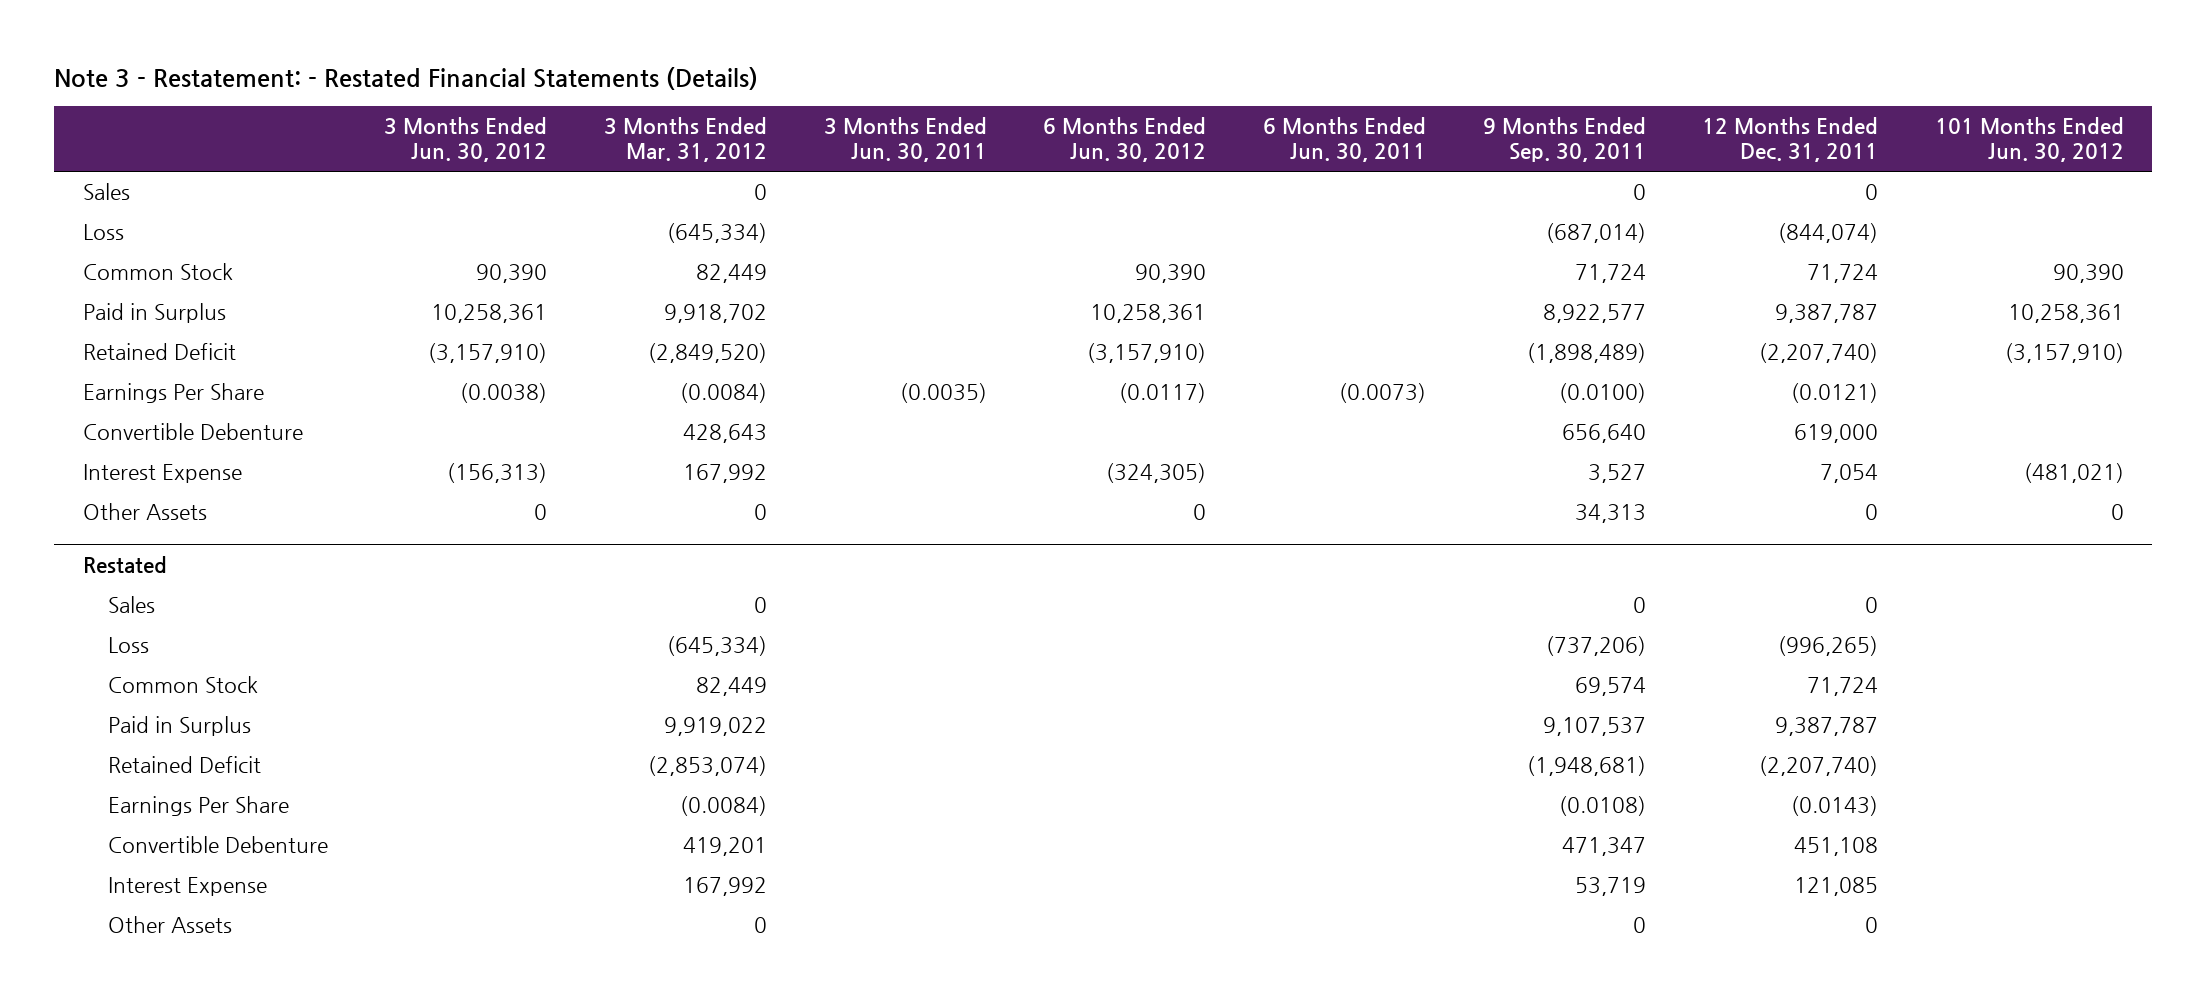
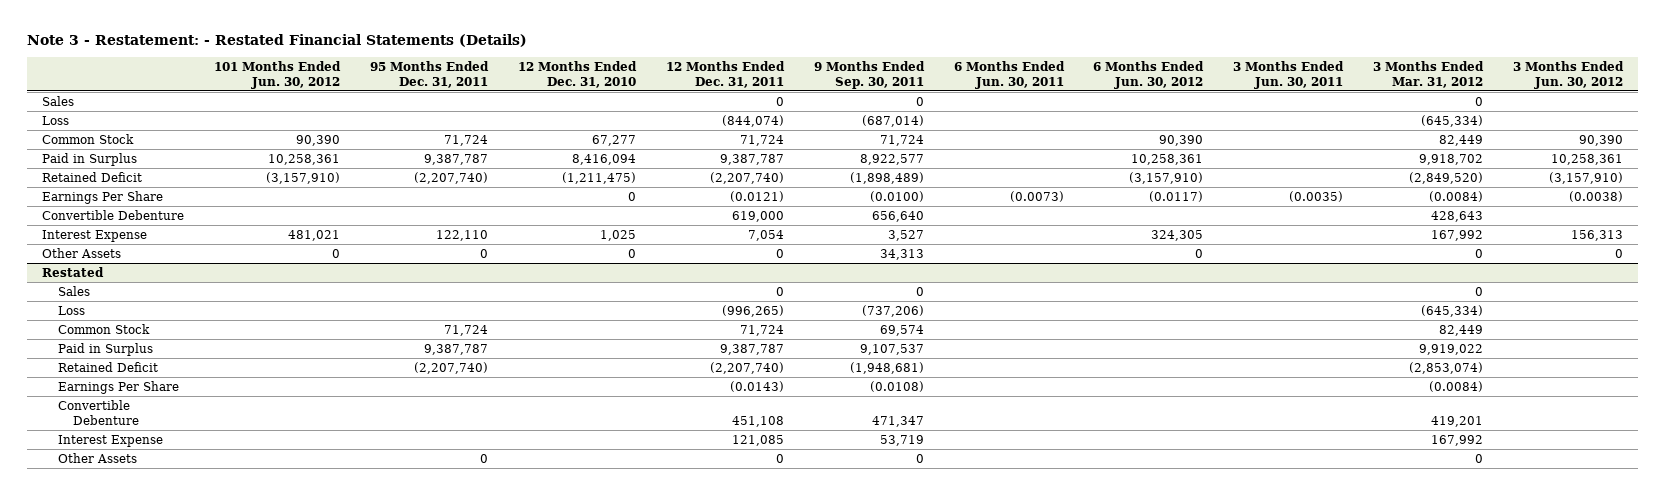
none -> [369,60,489,88] 95 Months Ended Dec. 31, 2011
none -> [517,60,637,88] 12 Months Ended Dec. 31, 2010
[447,463,548,484] (156,313) -> [1571,229,1624,241] 156,313
[1106,463,1207,484] (324,305) -> [1151,229,1204,241] 324,305
[2024,463,2125,484] (481,021) -> [288,229,341,241] 481,021

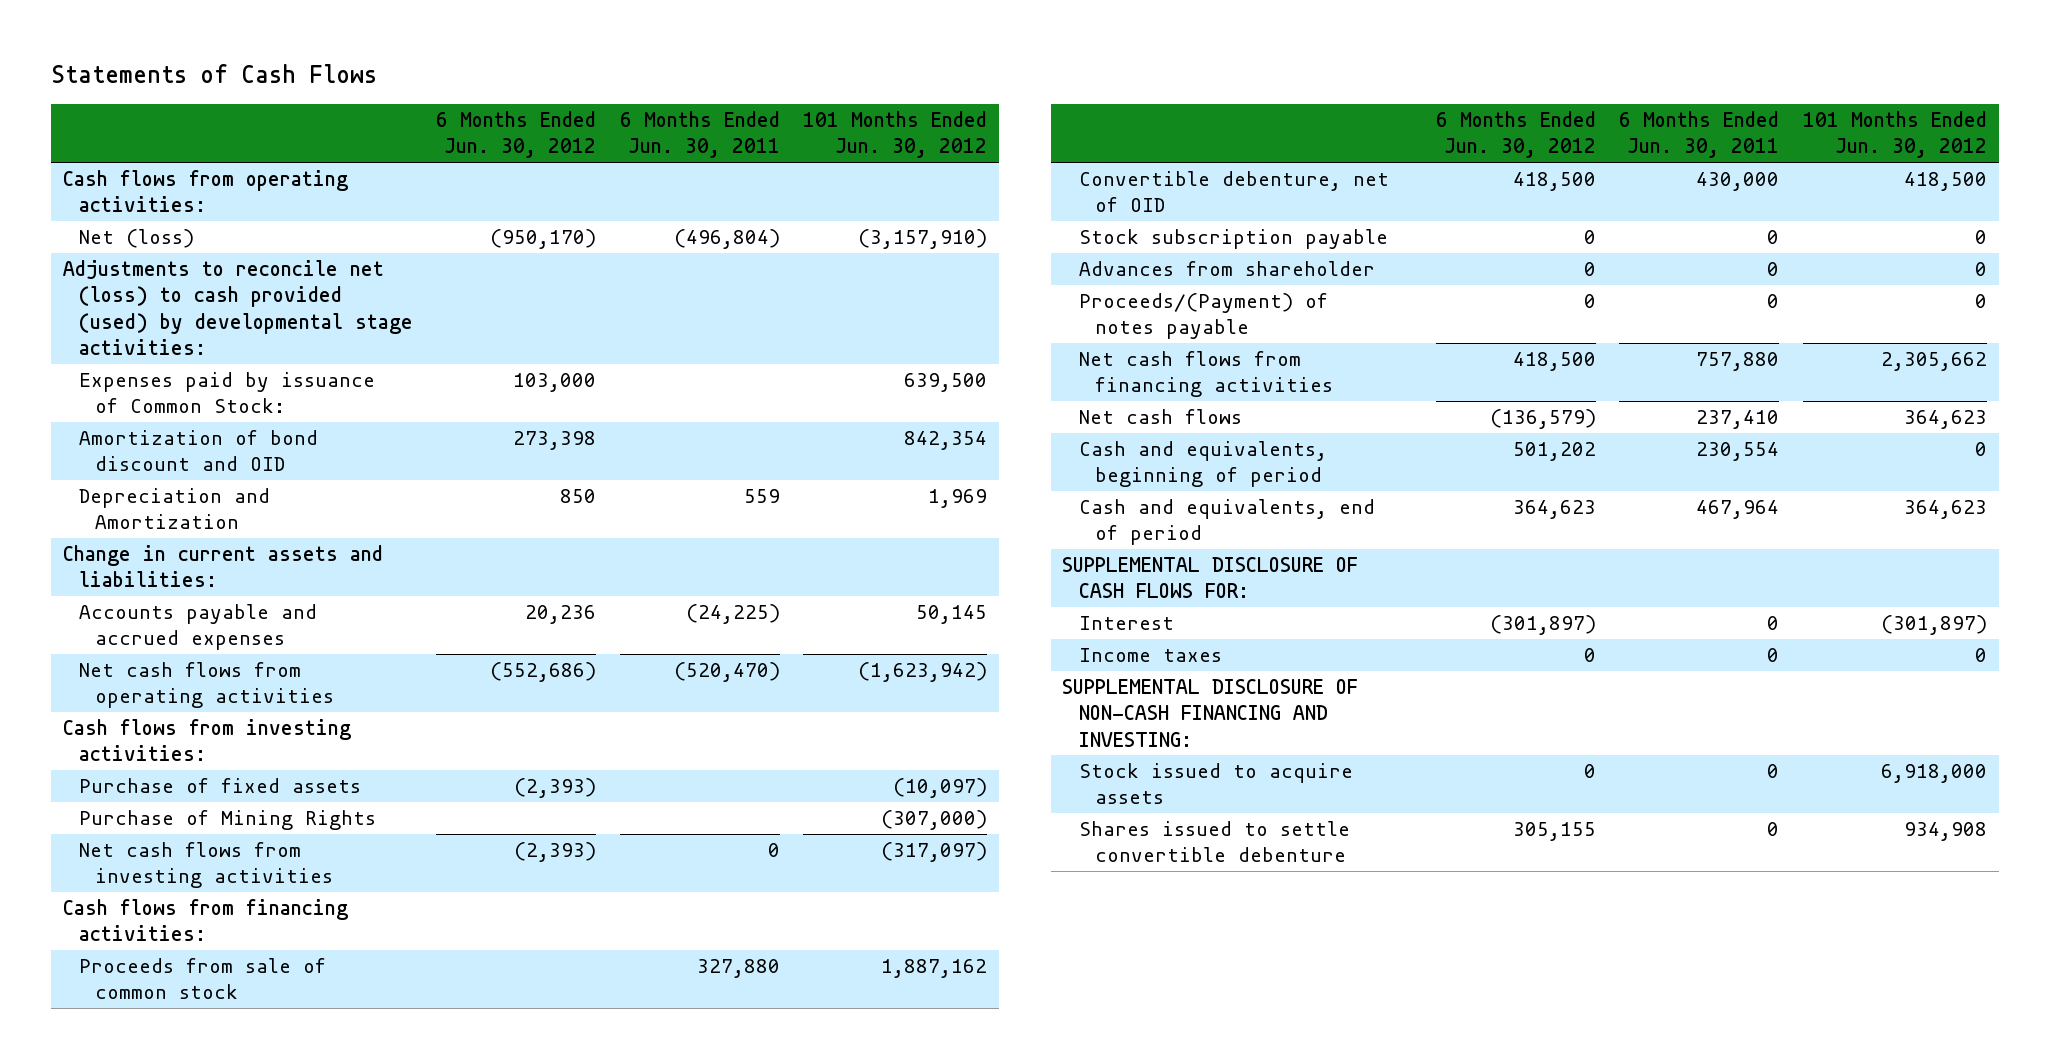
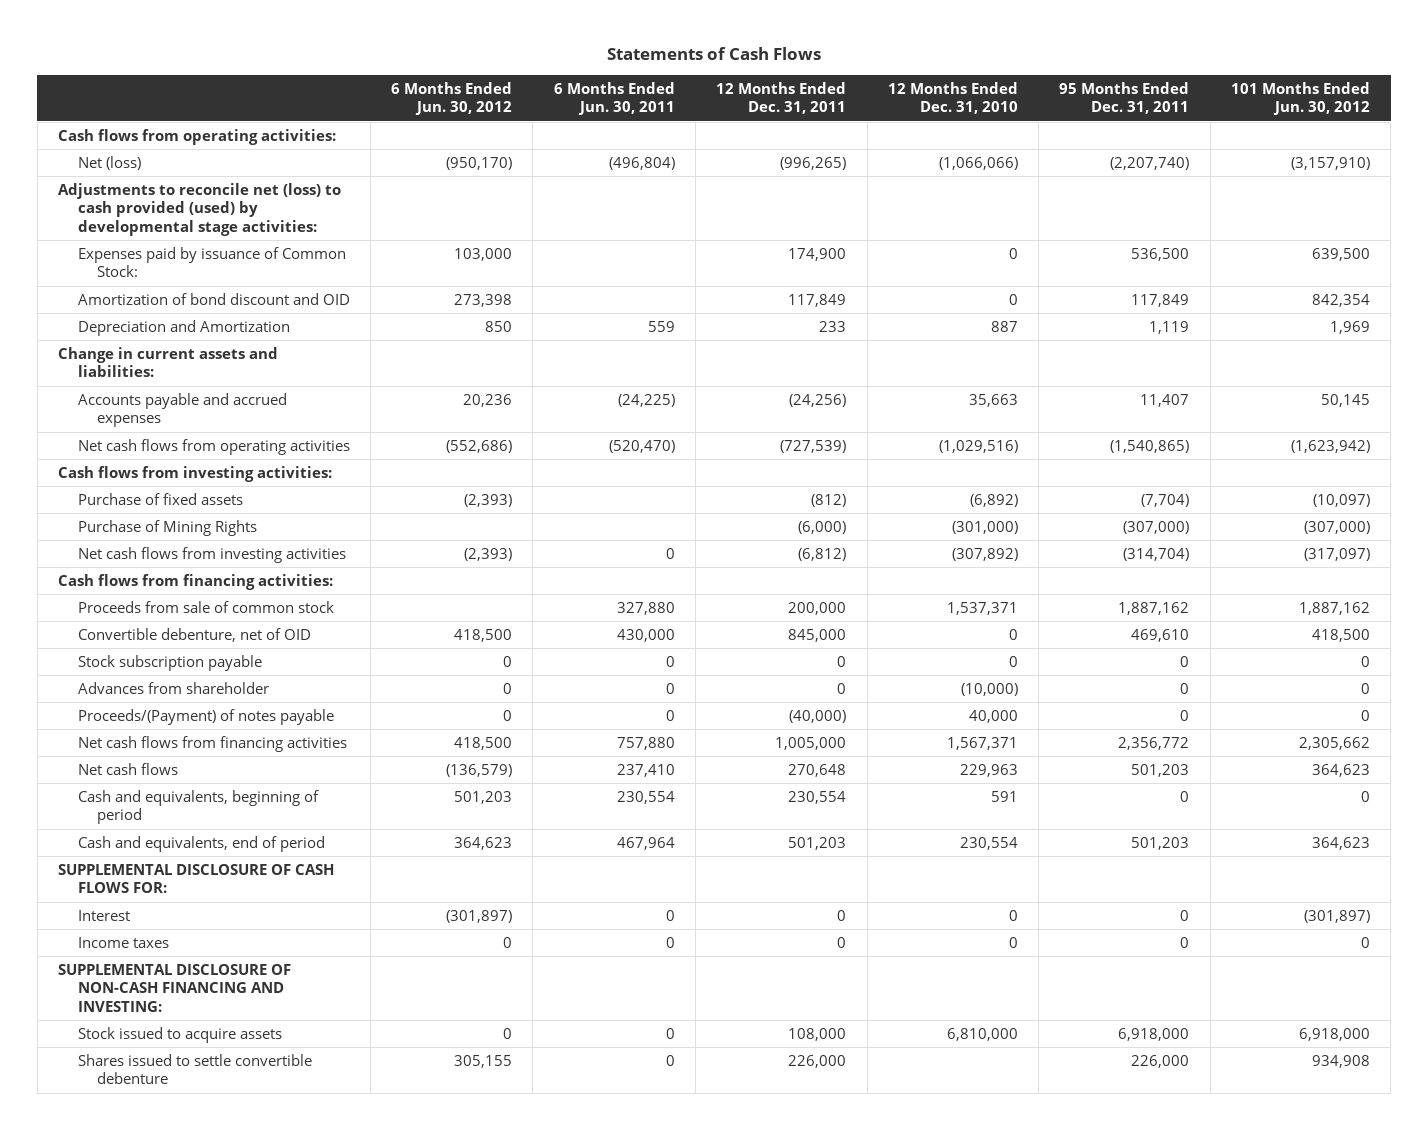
none -> [716,81,847,115] 12 Months Ended Dec. 31, 2011
none -> [887,81,1018,115] 12 Months Ended Dec. 31, 2010
none -> [1059,81,1190,115] 95 Months Ended Dec. 31, 2011
[1513,442,1597,462] 501,202 -> [454,790,513,804] 501,203

